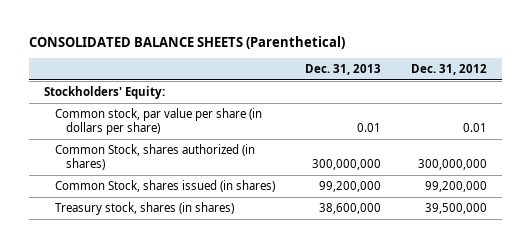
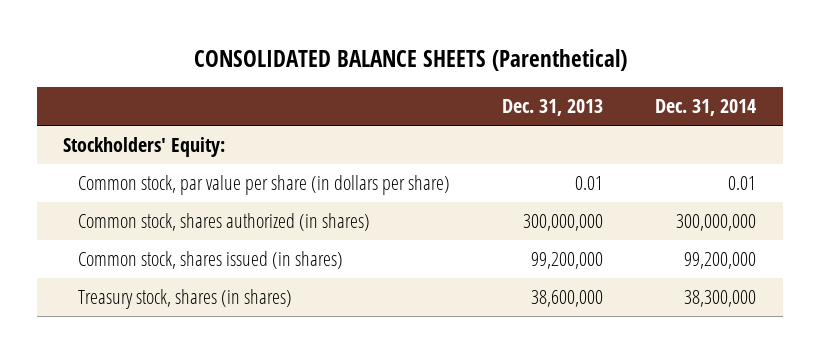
[410,63,487,75] Dec. 31, 2012 -> none
none -> [655,98,757,116] Dec. 31, 2014
[55,143,256,170] Common Stock, shares authorized (in shares) -> [77,213,370,232] Common stock, shares authorized (in shares)
[55,179,276,192] Common Stock, shares issued (in shares) -> [77,251,343,270] Common stock, shares issued (in shares)

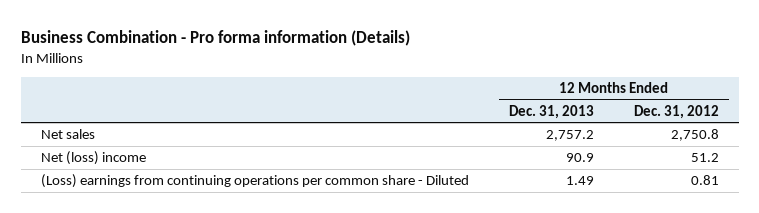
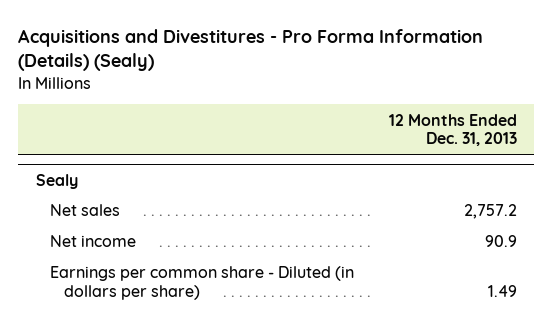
[20,30,410,47] Business Combination - Pro forma information (Details) -> [18,28,484,72] Acquisitions and Divestitures - Pro Forma Information (Details) (Sealy)
[633,104,719,119] Dec. 31, 2012 -> none
none -> [35,173,78,189] Sealy
[40,151,146,166] Net (loss) income -> [49,235,136,248] Net income
[40,174,469,189] (Loss) earnings from continuing operations per common share - Diluted -> [49,266,354,300] Earnings per common share - Diluted (in dollars per share)

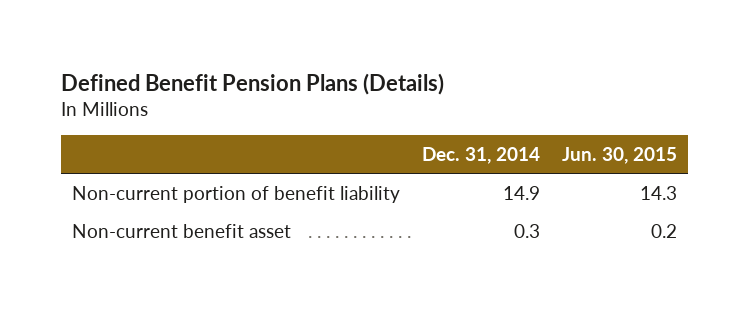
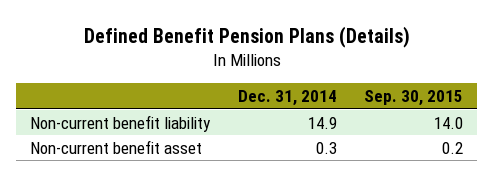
[562,147,678,165] Jun. 30, 2015 -> none
none -> [364,90,464,107] Sep. 30, 2015
[71,185,400,203] Non-current portion of benefit liability -> [30,114,212,132] Non-current benefit liability

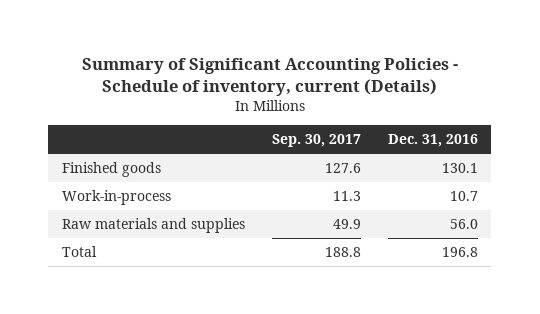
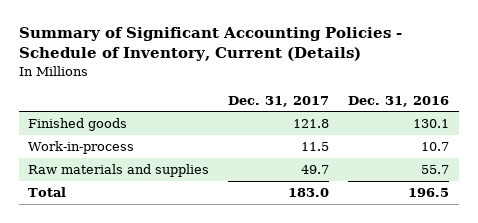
[81,58,458,97] Summary of Significant Accounting Policies - Schedule of inventory, current (Details) -> [18,27,402,62] Summary of Significant Accounting Policies - Schedule of Inventory, Current (Details)
[271,134,361,148] Sep. 30, 2017 -> none
none -> [228,95,330,107] Dec. 31, 2017
[449,218,478,229] 56.0 -> [421,165,450,175] 55.7
[441,246,478,257] 196.8 -> [408,188,450,198] 196.5

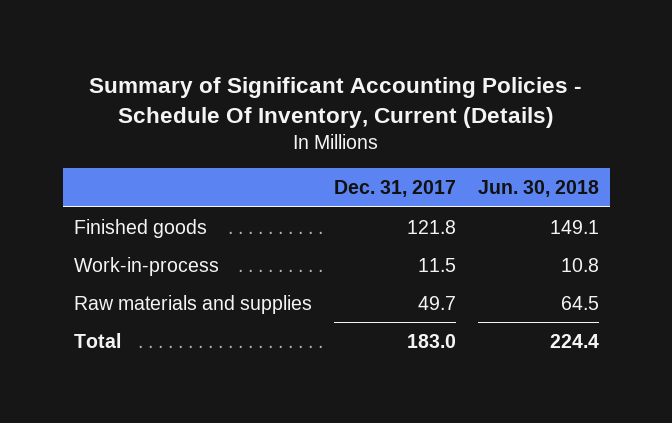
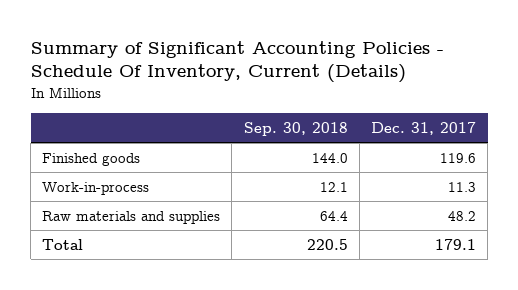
[477,180,599,198] Jun. 30, 2018 -> none
none -> [243,121,348,136] Sep. 30, 2018
[406,219,456,234] 121.8 -> [440,152,477,163] 119.6
[417,257,456,272] 11.5 -> [448,181,477,192] 11.3
[417,295,456,310] 49.7 -> [448,210,477,221] 48.2
[406,333,456,348] 183.0 -> [435,238,477,250] 179.1

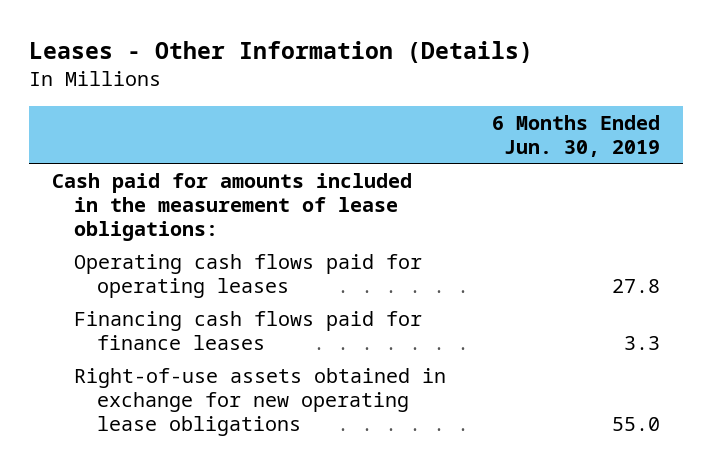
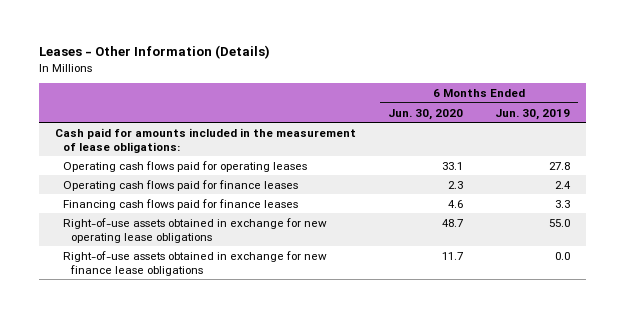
none -> [387,108,463,120] Jun. 30, 2020
none -> [63,179,299,191] Operating cash flows paid for finance leases
none -> [63,250,328,276] Right-of-use assets obtained in exchange for new finance lease obligations

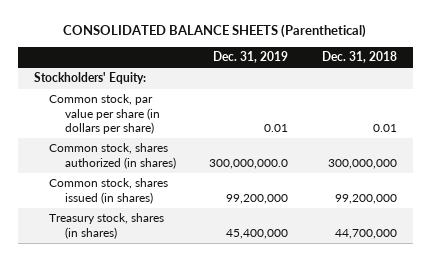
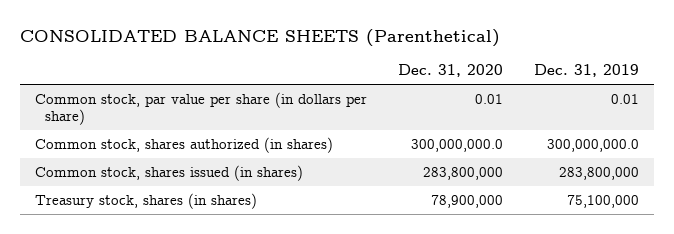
[321,51,397,64] Dec. 31, 2018 -> none
none -> [397,64,503,78] Dec. 31, 2020
[34,72,147,85] Stockholders' Equity: -> none
[226,193,289,204] 99,200,000 -> [558,167,639,181] 283,800,000
[226,228,289,239] 45,400,000 -> [566,195,639,209] 75,100,000

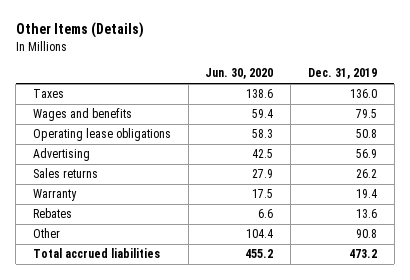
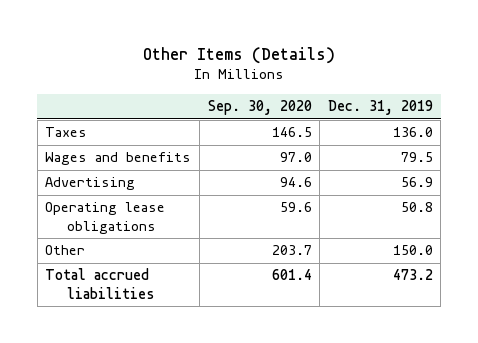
[205,68,274,80] Jun. 30, 2020 -> none
none -> [207,100,312,116] Sep. 30, 2020
[32,168,98,179] Sales returns -> none
[32,189,77,202] Warranty -> none
[32,208,72,219] Rebates -> none
[32,128,171,142] Operating lease obligations -> [45,202,166,234] Operating lease obligations
[356,229,378,239] 90.8 -> [392,245,433,256] 150.0

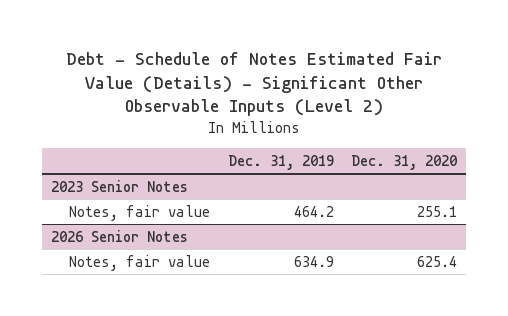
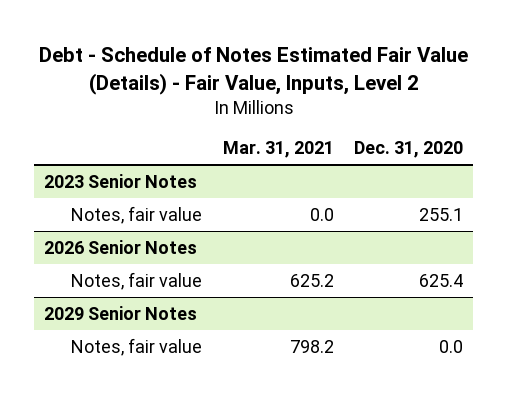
[65,52,442,117] Debt - Schedule of Notes Estimated Fair Value (Details) - Significant Other Observable Inputs (Level 2) -> [38,46,468,95] Debt - Schedule of Notes Estimated Fair Value (Details) - Fair Value, Inputs, Level 2
[227,154,334,170] Dec. 31, 2019 -> none
none -> [222,141,334,159] Mar. 31, 2021
none -> [44,305,198,320] 2029 Senior Notes
none -> [71,337,203,356] Notes, fair value

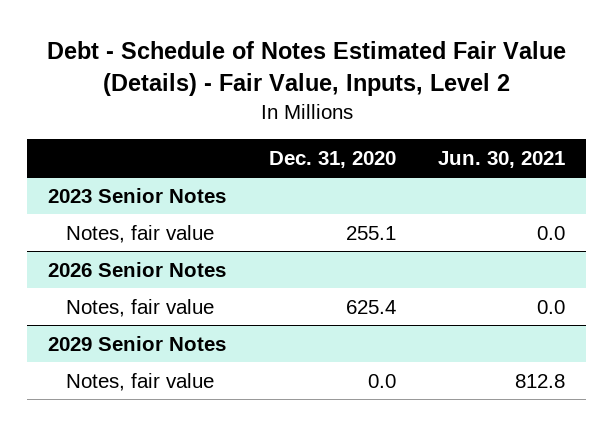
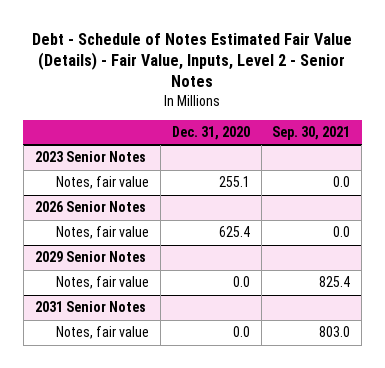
[46,41,566,97] Debt - Schedule of Notes Estimated Fair Value (Details) - Fair Value, Inputs, Level 2 -> [32,32,353,88] Debt - Schedule of Notes Estimated Fair Value (Details) - Fair Value, Inputs, Level 2 - Senior Notes
[437,150,565,168] Jun. 30, 2021 -> none
none -> [272,126,351,141] Sep. 30, 2021
none -> [34,301,146,313] 2031 Senior Notes
none -> [56,326,150,340] Notes, fair value

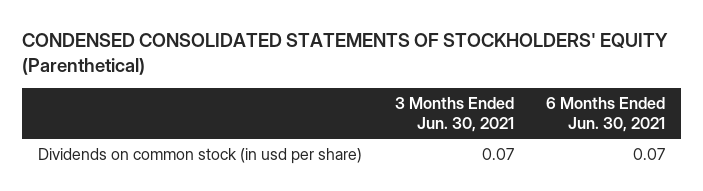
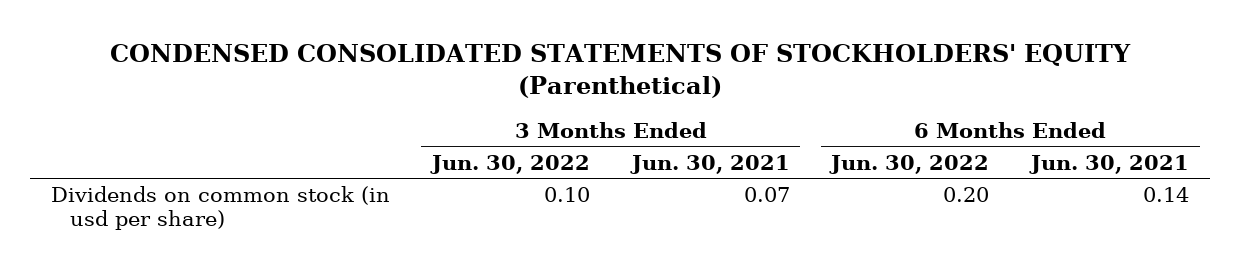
none -> [429,154,590,174] Jun. 30, 2022
none -> [829,154,990,174] Jun. 30, 2022
[633,147,666,160] 0.07 -> [1143,187,1190,203] 0.14

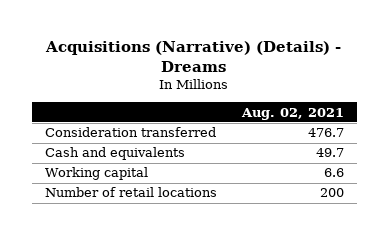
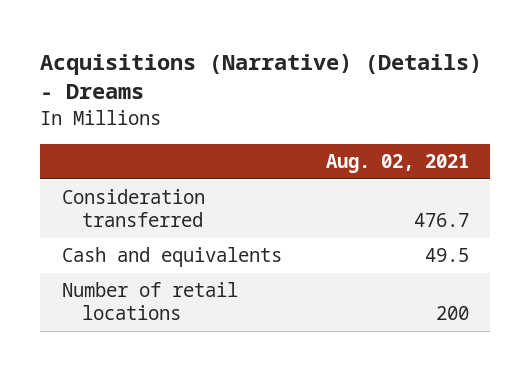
[44,167,148,181] Working capital -> none
[316,148,345,158] 49.7 -> [424,248,469,263] 49.5

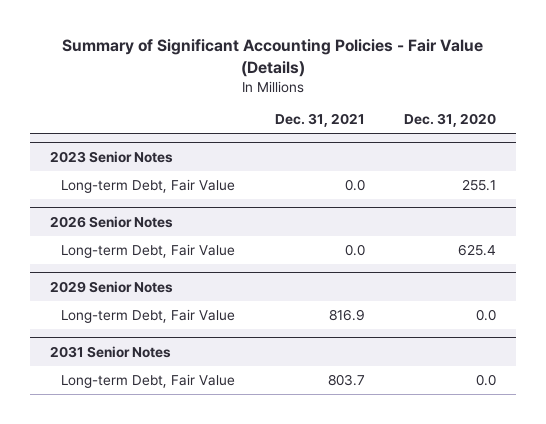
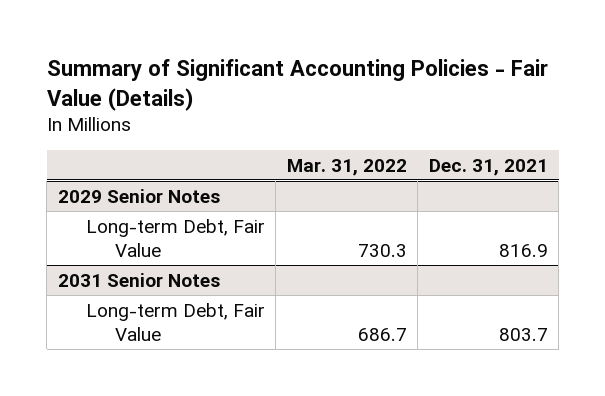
[404,113,497,128] Dec. 31, 2020 -> none
none -> [286,158,407,176] Mar. 31, 2022
[49,150,173,163] 2023 Senior Notes -> none
[61,178,236,193] Long-term Debt, Fair Value -> none
[49,215,173,228] 2026 Senior Notes -> none
[61,243,236,258] Long-term Debt, Fair Value -> none

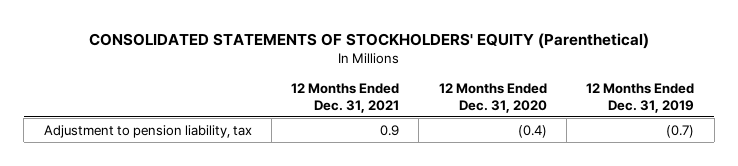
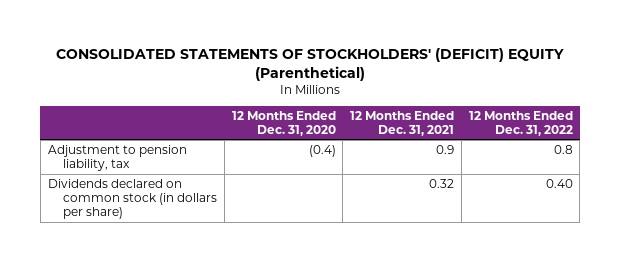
[88,32,649,49] CONSOLIDATED STATEMENTS OF STOCKHOLDERS' EQUITY (Parenthetical) -> [56,47,565,81] CONSOLIDATED STATEMENTS OF STOCKHOLDERS' (DEFICIT) EQUITY (Parenthetical)
[586,83,695,113] 12 Months Ended Dec. 31, 2019 -> none
none -> [468,110,573,136] 12 Months Ended Dec. 31, 2022
none -> [47,178,218,220] Dividends declared on common stock (in dollars per share)

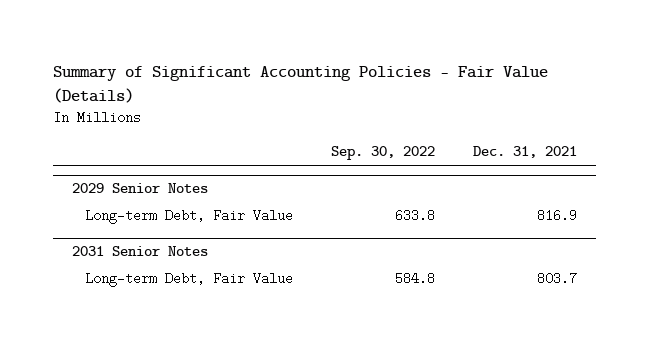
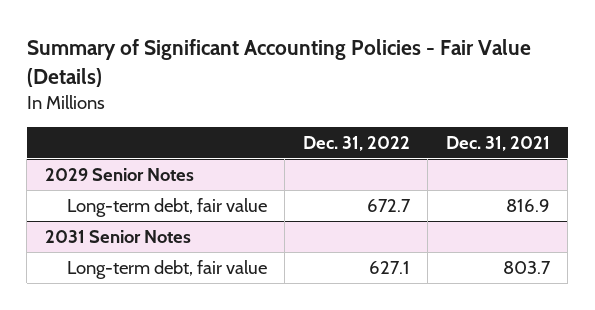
[331,146,436,161] Sep. 30, 2022 -> none
none -> [302,135,410,151] Dec. 31, 2022
[85,209,294,225] Long-term Debt, Fair Value -> [66,197,267,217] Long-term debt, fair value
[85,272,294,288] Long-term Debt, Fair Value -> [66,259,267,279] Long-term debt, fair value

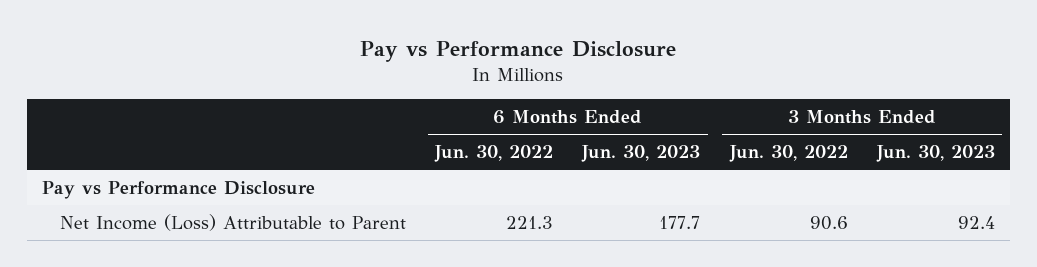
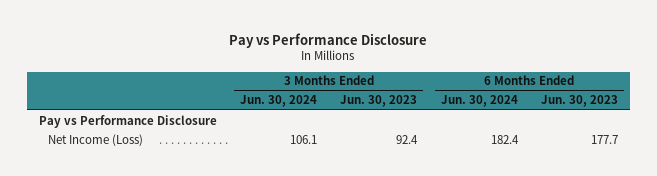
[434,145,554,163] Jun. 30, 2022 -> none
[728,145,848,163] Jun. 30, 2022 -> none
none -> [240,95,318,108] Jun. 30, 2024
none -> [440,95,518,108] Jun. 30, 2024
[59,213,406,231] Net Income (Loss) Attributable to Parent -> [48,133,144,146] Net Income (Loss)

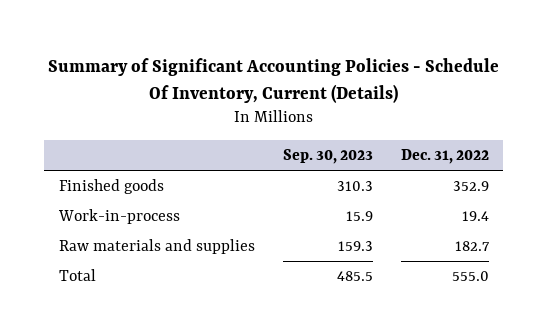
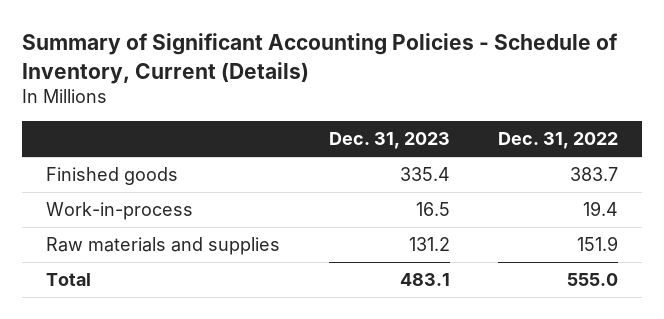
[47,57,499,103] Summary of Significant Accounting Policies - Schedule Of Inventory, Current (Details) -> [22,33,619,84] Summary of Significant Accounting Policies - Schedule of Inventory, Current (Details)
[282,148,373,164] Sep. 30, 2023 -> none
none -> [328,132,450,150] Dec. 31, 2023
[452,181,489,192] 352.9 -> [569,167,618,182] 383.7
[454,241,490,252] 182.7 -> [576,236,618,252] 151.9

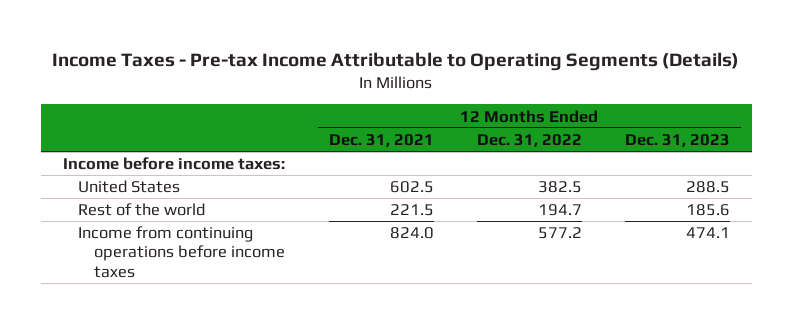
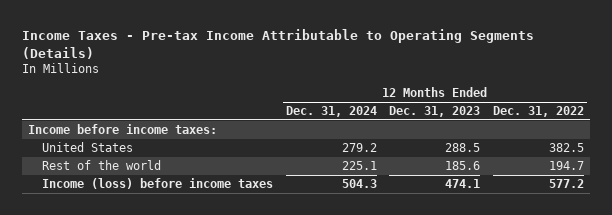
[328,133,434,147] Dec. 31, 2021 -> none
none -> [285,106,377,118] Dec. 31, 2024
[78,226,286,278] Income from continuing operations before income taxes -> [42,177,274,189] Income (loss) before income taxes

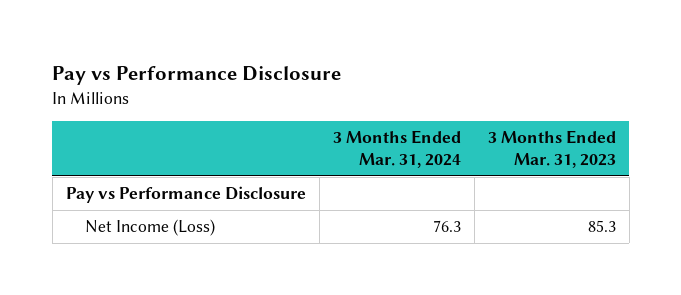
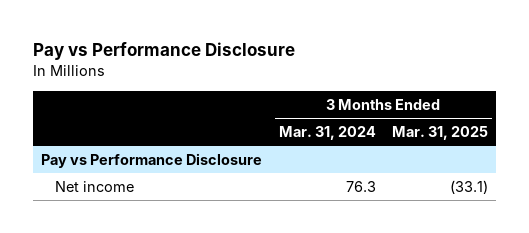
[487,130,616,169] 3 Months Ended Mar. 31, 2023 -> none
none -> [391,126,488,141] Mar. 31, 2025
[85,219,216,237] Net Income (Loss) -> [55,181,135,193] Net income

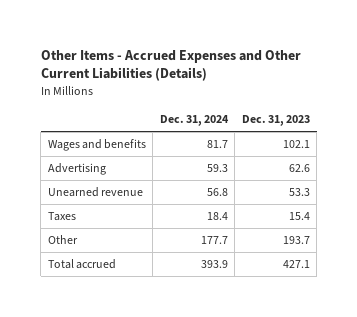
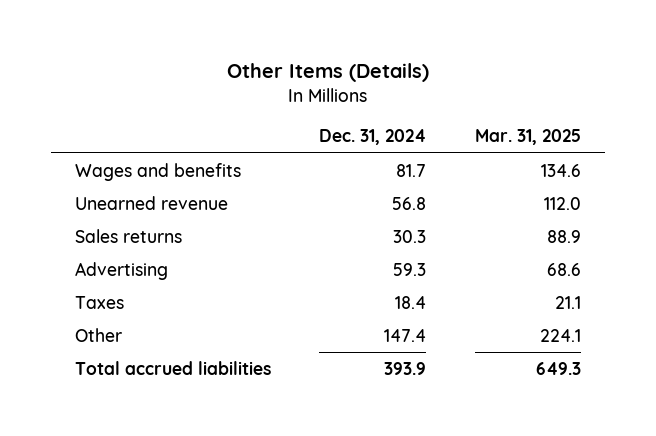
[40,49,301,82] Other Items - Accrued Expenses and Other Current Liabilities (Details) -> [226,63,429,83] Other Items (Details)
[241,115,310,127] Dec. 31, 2023 -> none
none -> [474,129,581,146] Mar. 31, 2025
none -> [75,228,183,243] Sales returns
[47,163,106,176] Advertising -> [75,261,169,280] Advertising
[200,236,228,245] 177.7 -> [384,328,427,342] 147.4
[47,259,116,270] Total accrued -> [75,360,272,375] Total accrued liabilities

